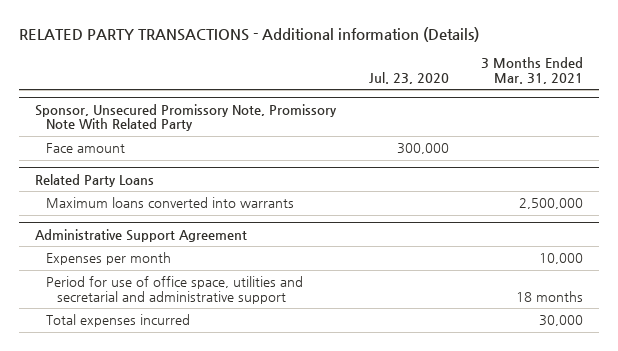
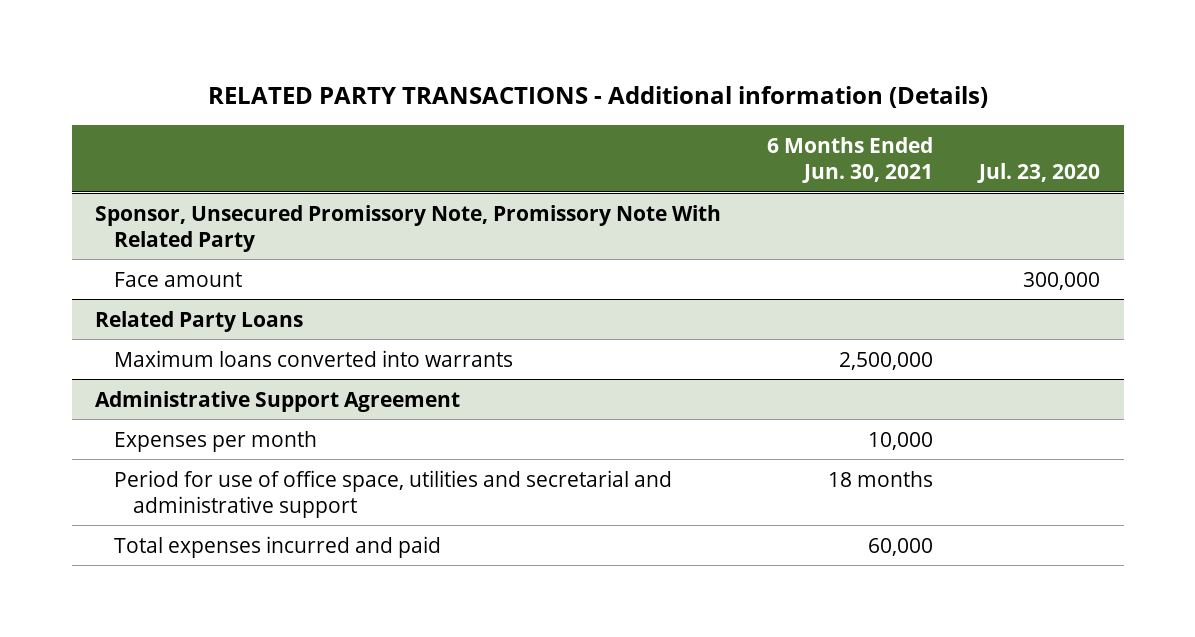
[480,57,583,84] 3 Months Ended Mar. 31, 2021 -> none
none -> [767,136,934,184] 6 Months Ended Jun. 30, 2021
[45,314,190,328] Total expenses incurred -> [113,535,441,558] Total expenses incurred and paid

